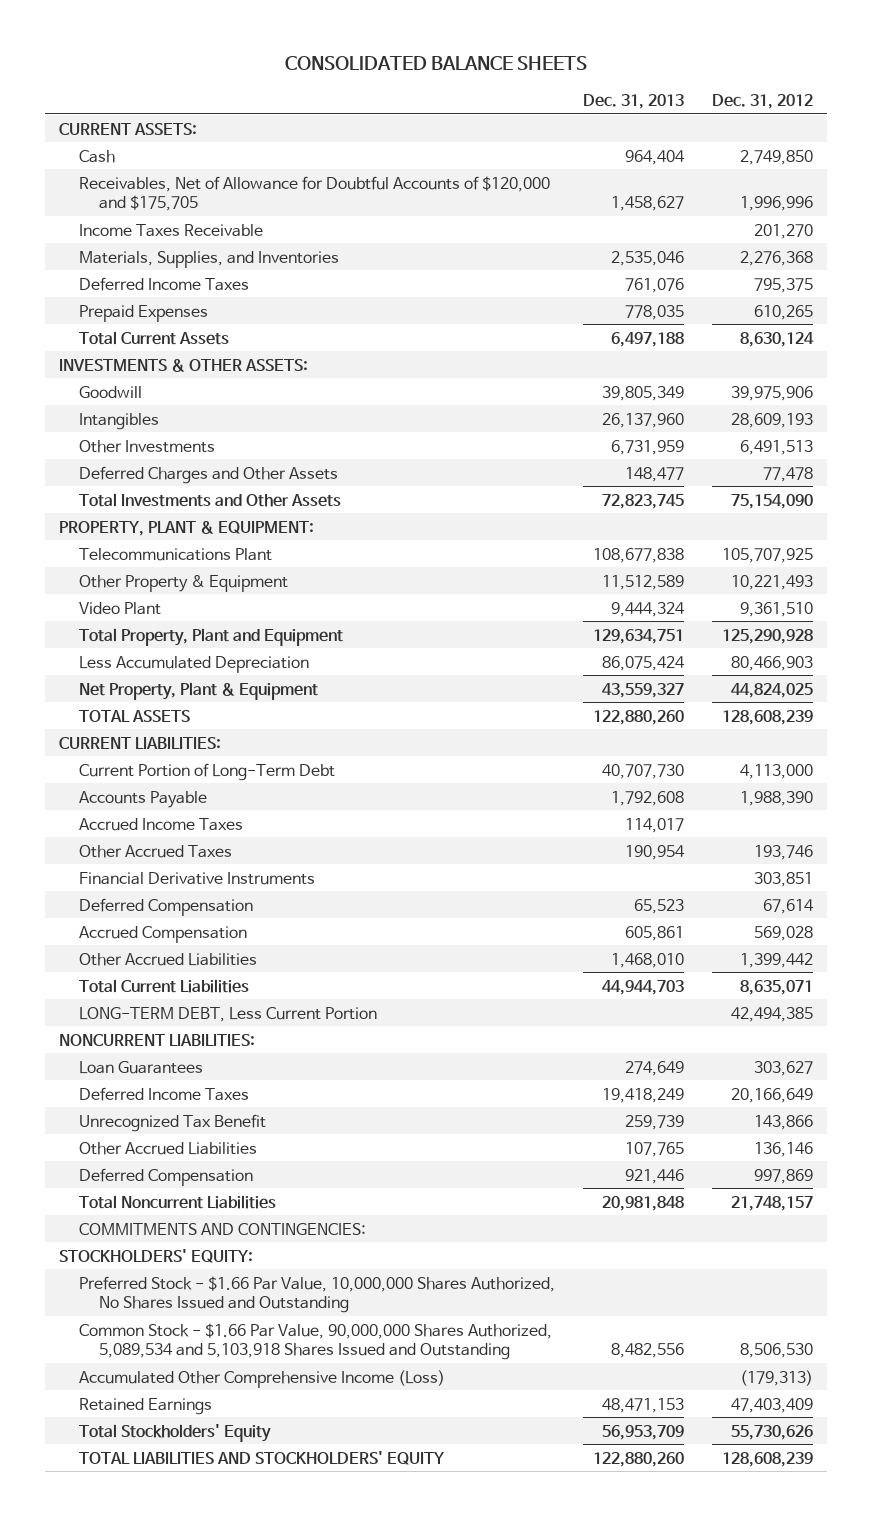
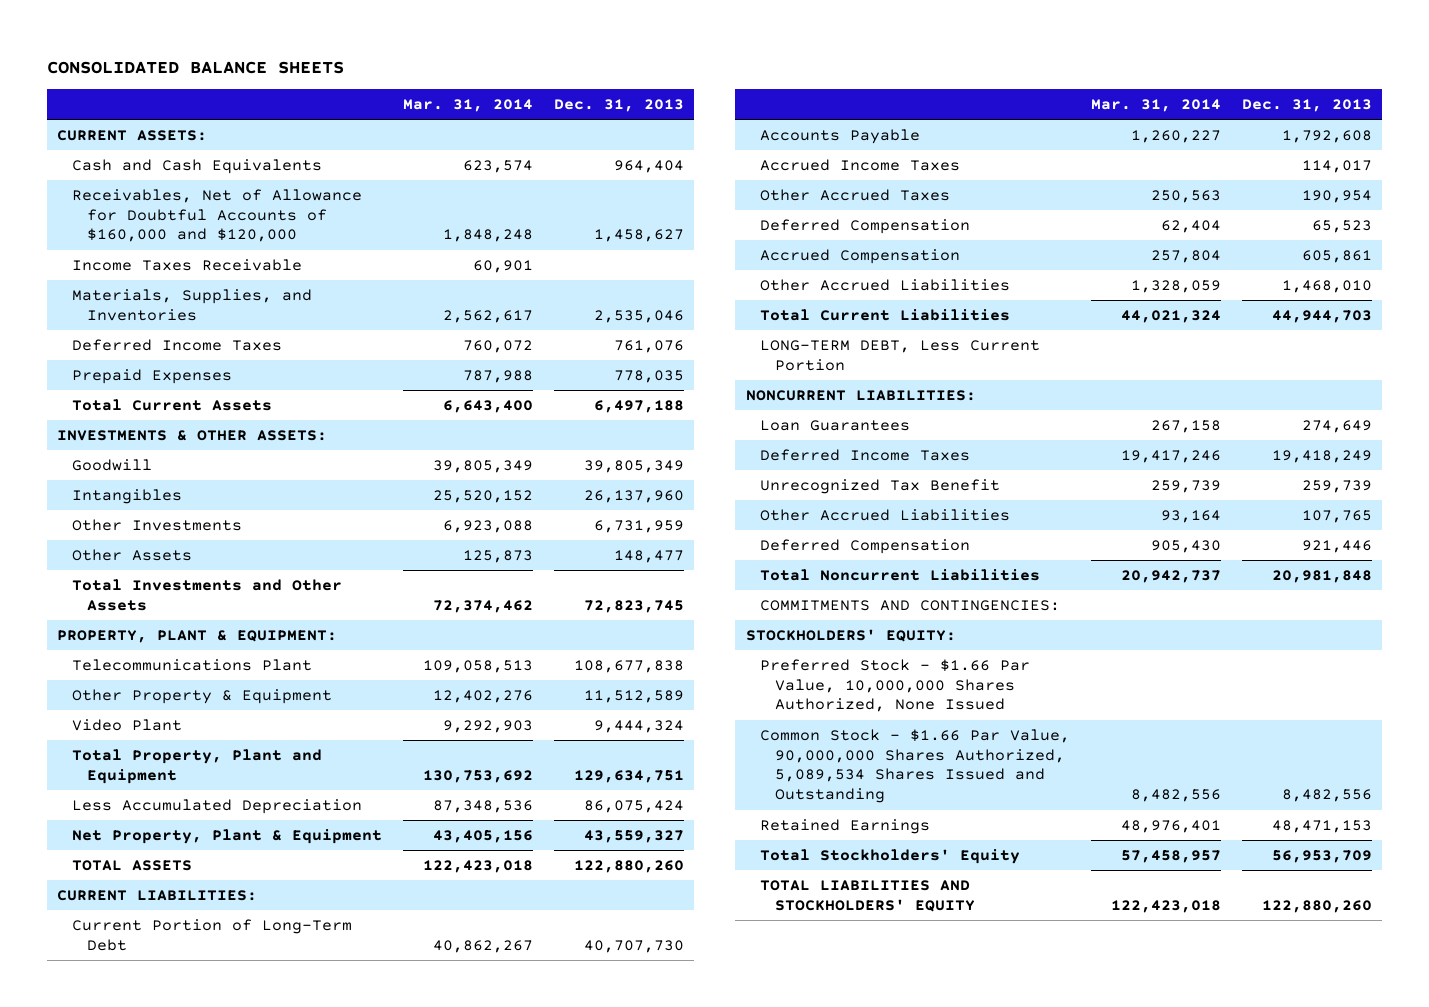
[712,94,814,110] Dec. 31, 2012 -> none
none -> [402,99,533,113] Mar. 31, 2014
[78,149,115,163] Cash -> [72,159,323,175] Cash and Cash Equivalents
[78,175,550,211] Receivables, Net of Allowance for Doubtful Accounts of $120,000 and $175,705 -> [72,189,363,243] Receivables, Net of Allowance for Doubtful Accounts of $160,000 and $120,000
[78,465,338,484] Deferred Charges and Other Assets -> [72,549,193,562] Other Assets
[78,871,315,885] Financial Derivative Instruments -> none
[78,1369,445,1388] Accumulated Other Comprehensive Income (Loss) -> none
[78,1275,555,1313] Preferred Stock - $1.66 Par Value, 10,000,000 Shares Authorized, No Shares Issued and Outstanding -> [760,659,1031,713] Preferred Stock - $1.66 Par Value, 10,000,000 Shares Authorized, None Issued
[78,1322,552,1360] Common Stock - $1.66 Par Value, 90,000,000 Shares Authorized, 5,089,534 and 5,103,918 Shares Issued and Outstanding -> [760,729,1071,804] Common Stock - $1.66 Par Value, 90,000,000 Shares Authorized, 5,089,534 Shares Issued and Outstanding

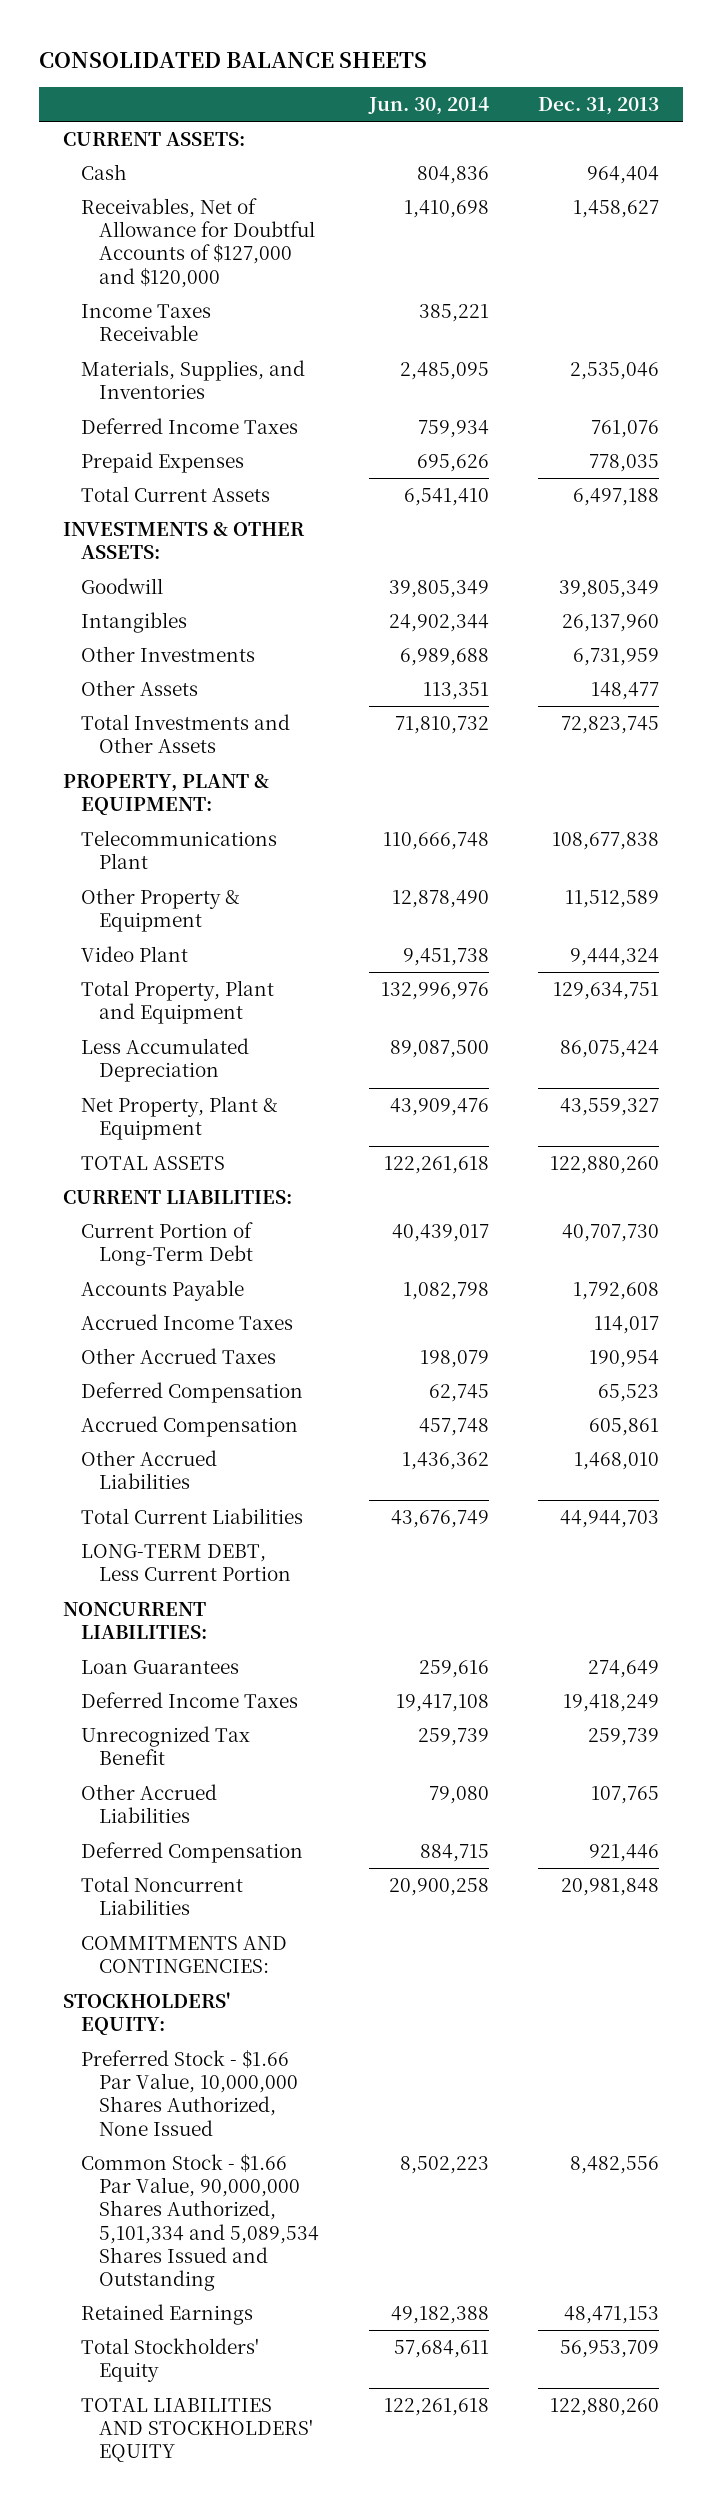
[402,99,533,113] Mar. 31, 2014 -> none
none -> [367,96,489,115] Jun. 30, 2014
[72,159,323,175] Cash and Cash Equivalents -> [81,164,128,181] Cash
[72,189,363,243] Receivables, Net of Allowance for Doubtful Accounts of $160,000 and $120,000 -> [81,198,316,288] Receivables, Net of Allowance for Doubtful Accounts of $127,000 and $120,000
[760,729,1071,804] Common Stock - $1.66 Par Value, 90,000,000 Shares Authorized, 5,089,534 Shares Issued and Outstanding -> [81,2154,320,2291] Common Stock - $1.66 Par Value, 90,000,000 Shares Authorized, 5,101,334 and 5,089,534 Shares Issued and Outstanding

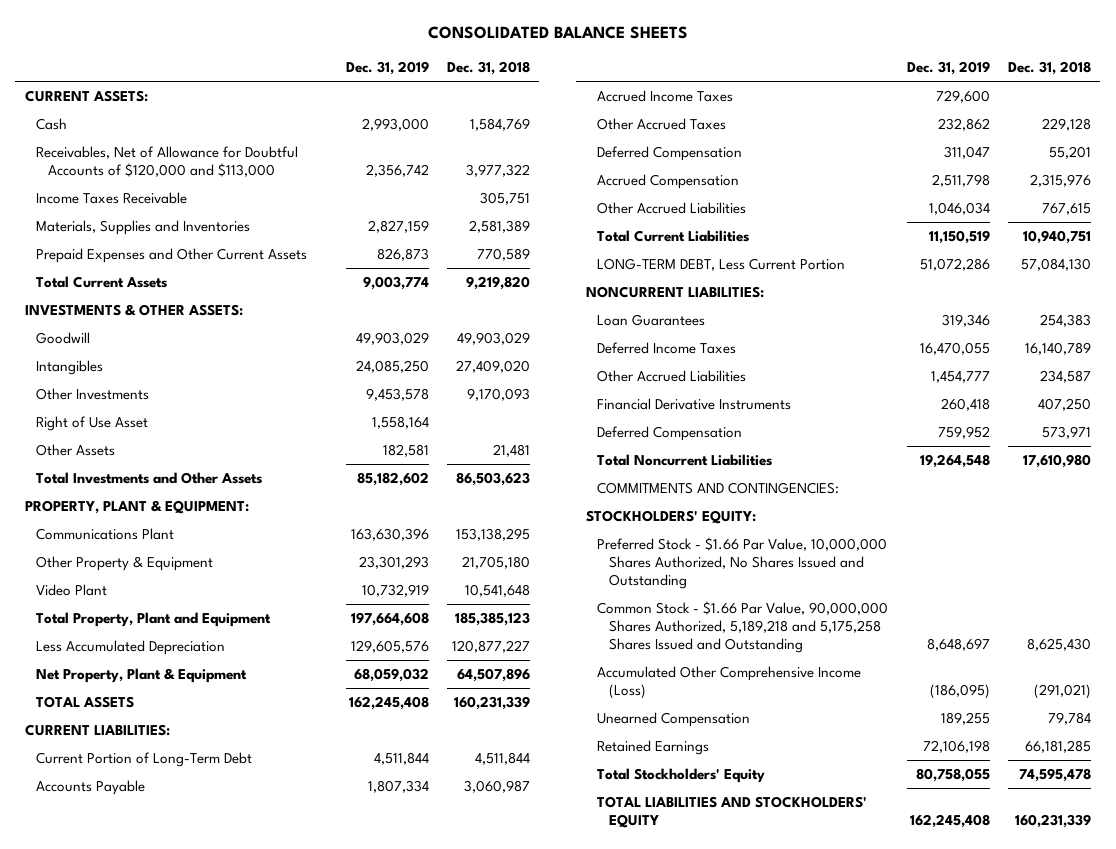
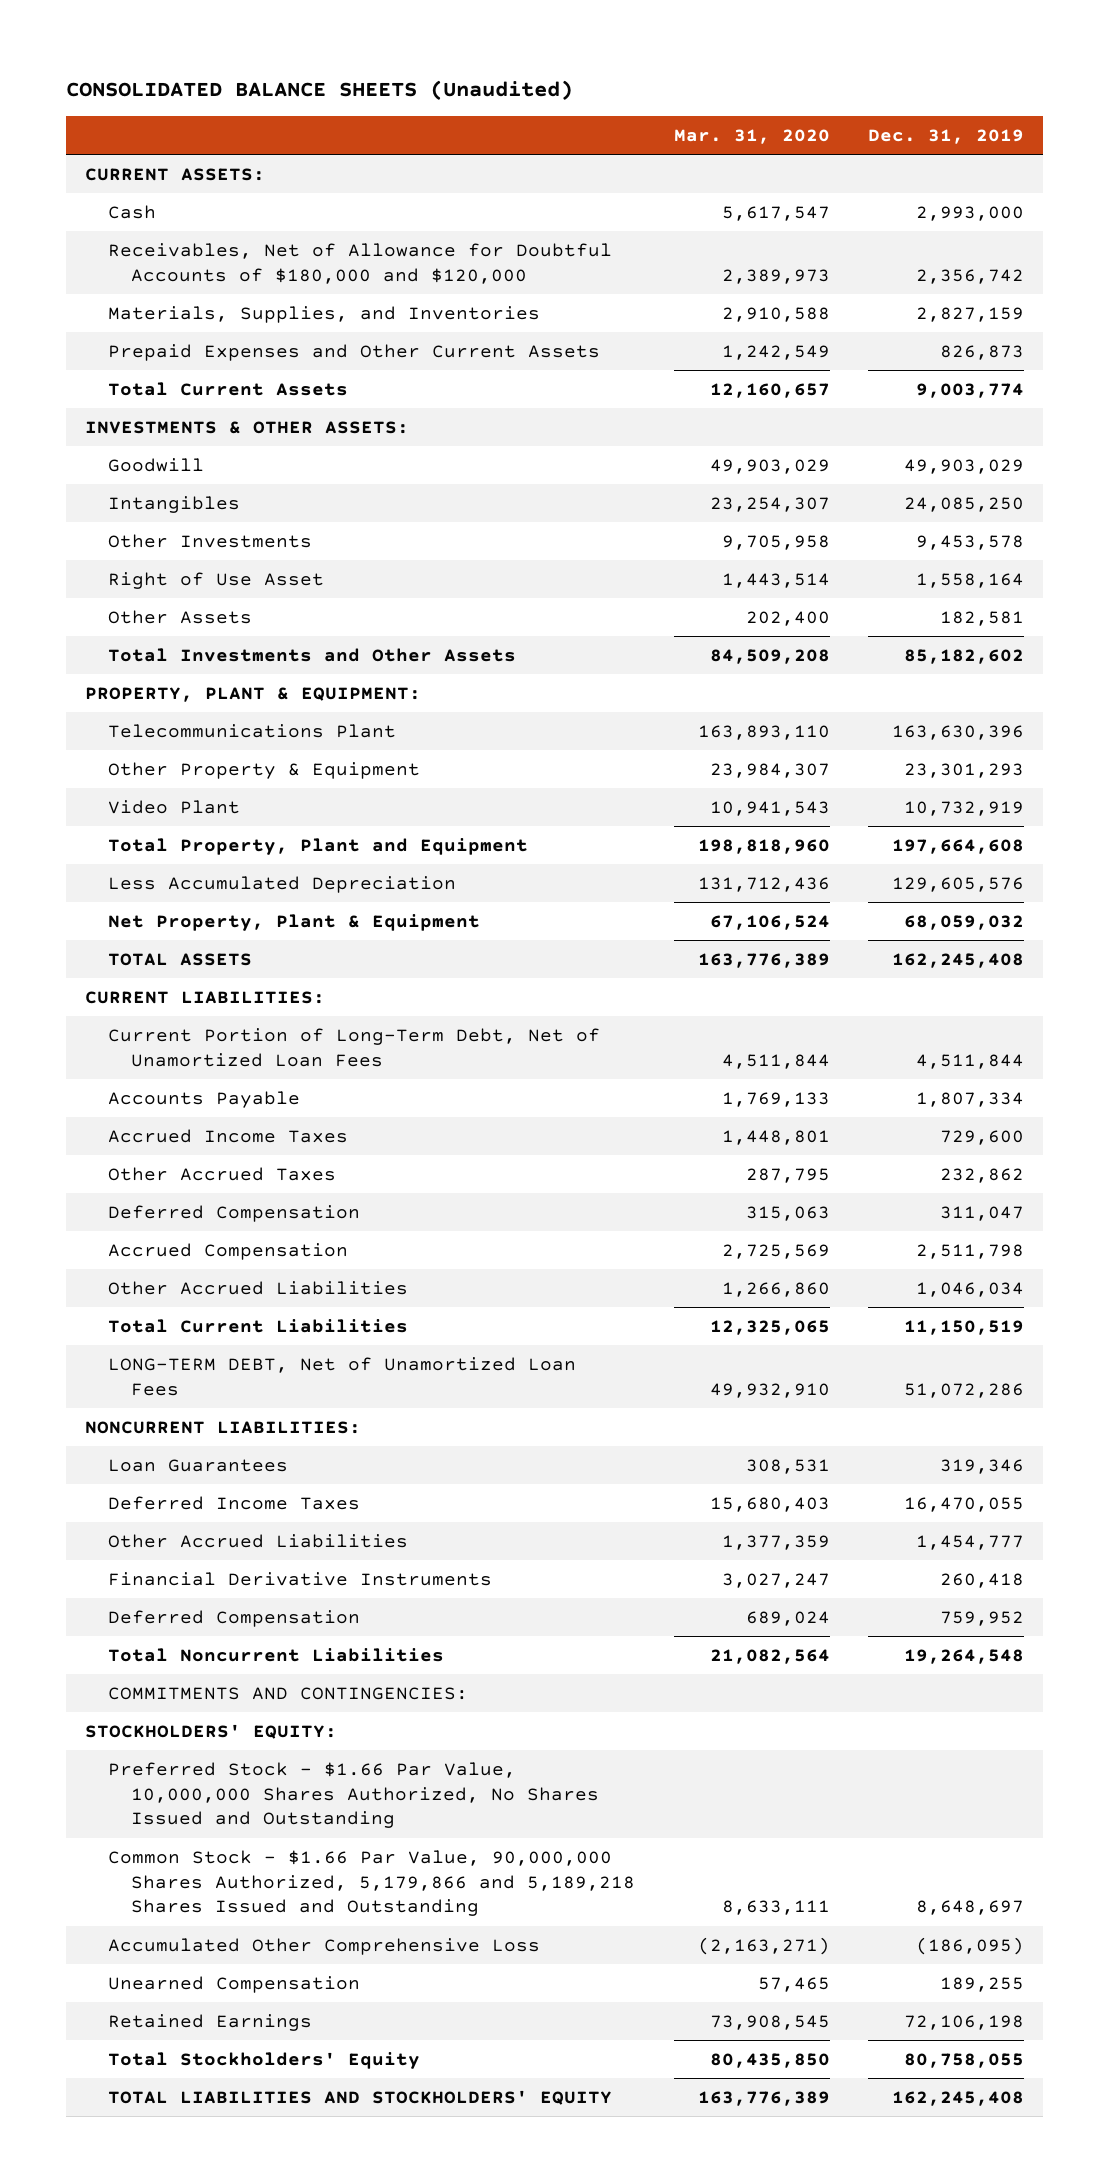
[427,26,688,40] CONSOLIDATED BALANCE SHEETS -> [65,80,573,101] CONSOLIDATED BALANCE SHEETS (Unaudited)
[447,61,531,76] Dec. 31, 2018 -> none
none -> [673,128,830,144] Mar. 31, 2020
[36,191,188,204] Income Taxes Receivable -> none
[36,145,299,178] Receivables, Net of Allowance for Doubtful Accounts of $120,000 and $113,000 -> [108,242,613,284] Receivables, Net of Allowance for Doubtful Accounts of $180,000 and $120,000
[36,219,251,235] Materials, Supplies and Inventories -> [108,305,541,323] Materials, Supplies, and Inventories
[36,527,175,540] Communications Plant -> [108,723,397,738] Telecommunications Plant
[36,751,253,767] Current Portion of Long-Term Debt -> [108,1027,601,1067] Current Portion of Long-Term Debt, Net of Unamortized Loan Fees
[597,257,846,271] LONG-TERM DEBT, Less Current Portion -> [108,1356,577,1396] LONG-TERM DEBT, Net of Unamortized Loan Fees
[597,600,889,654] Common Stock - $1.66 Par Value, 90,000,000 Shares Authorized, 5,189,218 and 5,175,258 Shares Issued and Outstanding -> [108,1849,636,1917] Common Stock - $1.66 Par Value, 90,000,000 Shares Authorized, 5,179,866 and 5,189,218 Shares Issued and Outstanding
[597,665,862,700] Accumulated Other Comprehensive Income (Loss) -> [108,1937,541,1955] Accumulated Other Comprehensive Loss

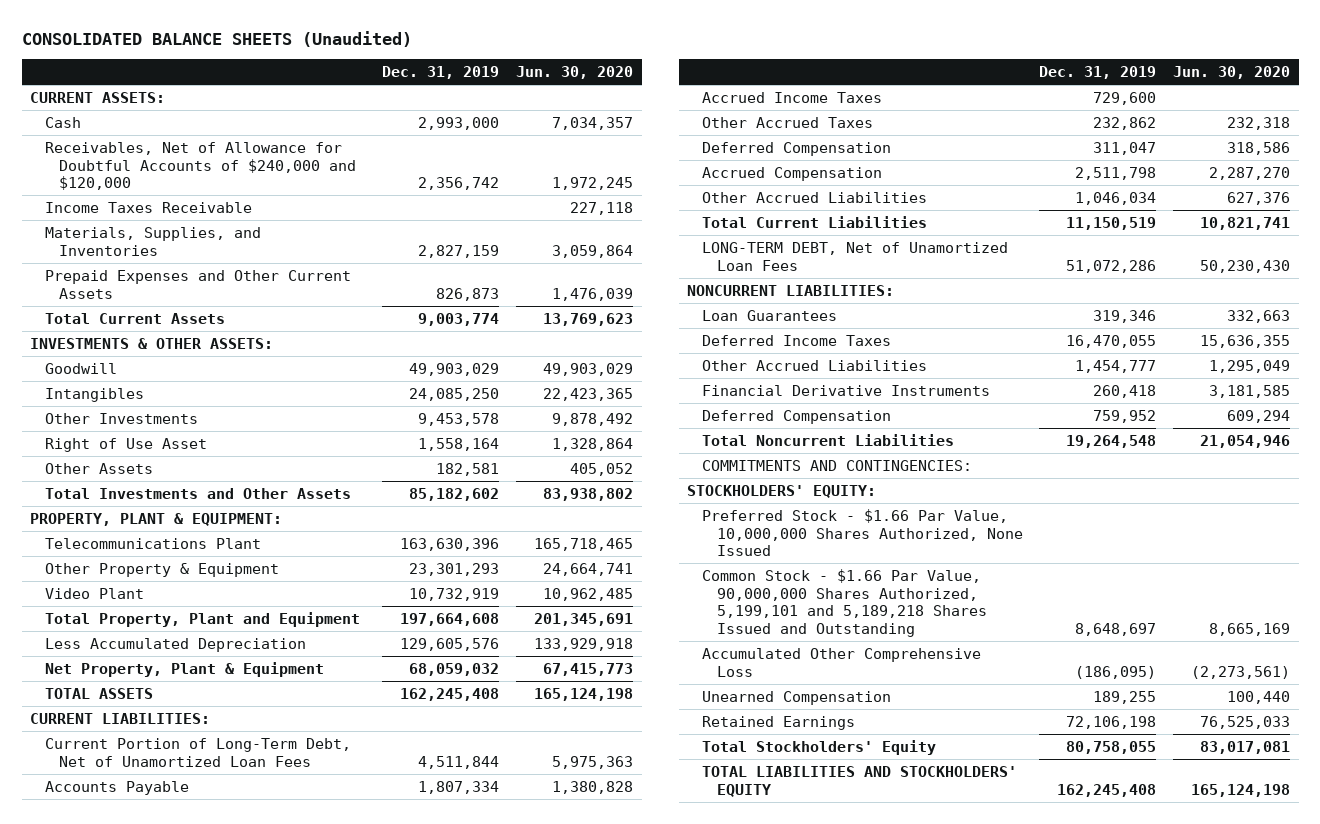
[673,128,830,144] Mar. 31, 2020 -> none
none -> [516,66,634,80] Jun. 30, 2020
[108,242,613,284] Receivables, Net of Allowance for Doubtful Accounts of $180,000 and $120,000 -> [44,141,357,191] Receivables, Net of Allowance for Doubtful Accounts of $240,000 and $120,000
none -> [44,201,252,213] Income Taxes Receivable
[108,1761,600,1829] Preferred Stock - $1.66 Par Value, 10,000,000 Shares Authorized, No Shares Issued and Outstanding -> [701,508,1023,557] Preferred Stock - $1.66 Par Value, 10,000,000 Shares Authorized, None Issued
[108,1849,636,1917] Common Stock - $1.66 Par Value, 90,000,000 Shares Authorized, 5,179,866 and 5,189,218 Shares Issued and Outstanding -> [701,568,987,637] Common Stock - $1.66 Par Value, 90,000,000 Shares Authorized, 5,199,101 and 5,189,218 Shares Issued and Outstanding

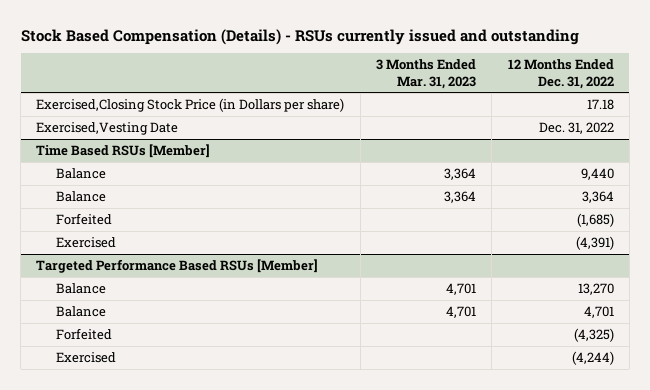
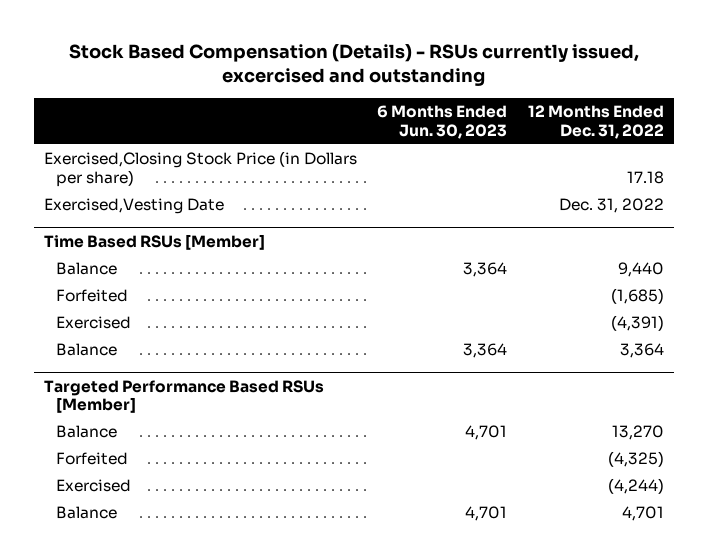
[20,28,579,45] Stock Based Compensation (Details) - RSUs currently issued and outstanding -> [68,43,639,87] Stock Based Compensation (Details) - RSUs currently issued, excercised and outstanding
[376,59,477,89] 3 Months Ended Mar. 31, 2023 -> none
none -> [377,105,508,139] 6 Months Ended Jun. 30, 2023
[55,191,106,203] Balance -> [55,343,117,357] Balance
[55,306,106,318] Balance -> [55,506,117,520] Balance

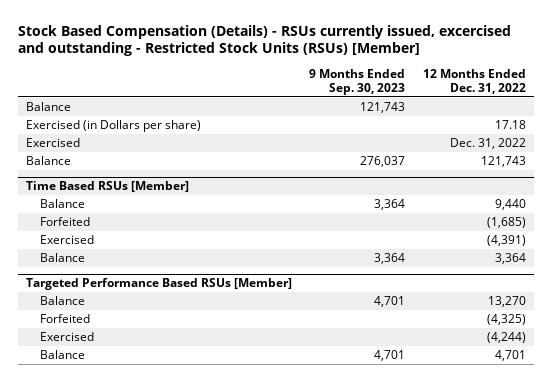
[68,43,639,87] Stock Based Compensation (Details) - RSUs currently issued, excercised and outstanding -> [17,24,511,57] Stock Based Compensation (Details) - RSUs currently issued, excercised and outstanding - Restricted Stock Units (RSUs) [Member]
[377,105,508,139] 6 Months Ended Jun. 30, 2023 -> none
none -> [309,68,406,96] 9 Months Ended Sep. 30, 2023
none -> [26,101,72,111] Balance
[43,151,357,187] Exercised,Closing Stock Price (in Dollars per share) -> [26,119,202,132] Exercised (in Dollars per share)
[43,198,224,215] Exercised,Vesting Date -> [26,137,81,147] Exercised
none -> [26,155,72,165] Balance

